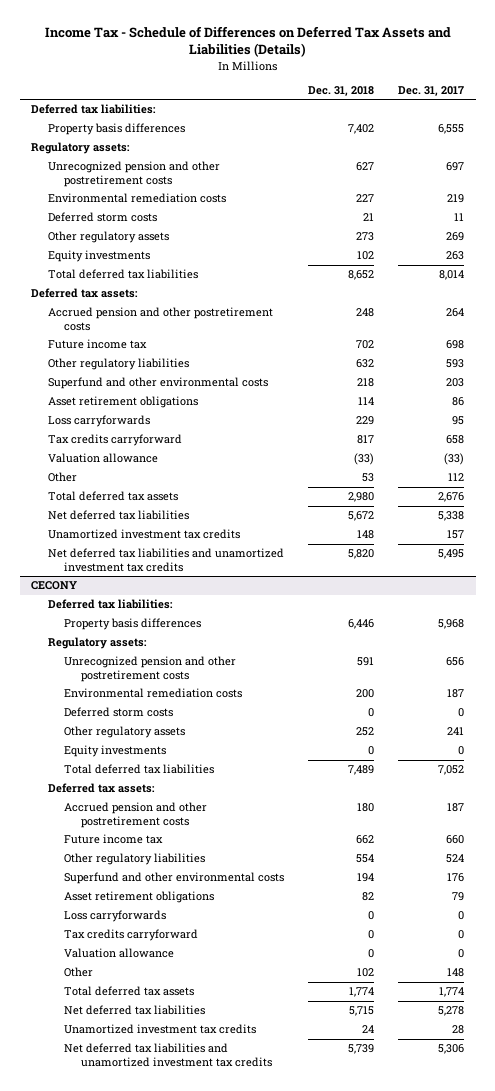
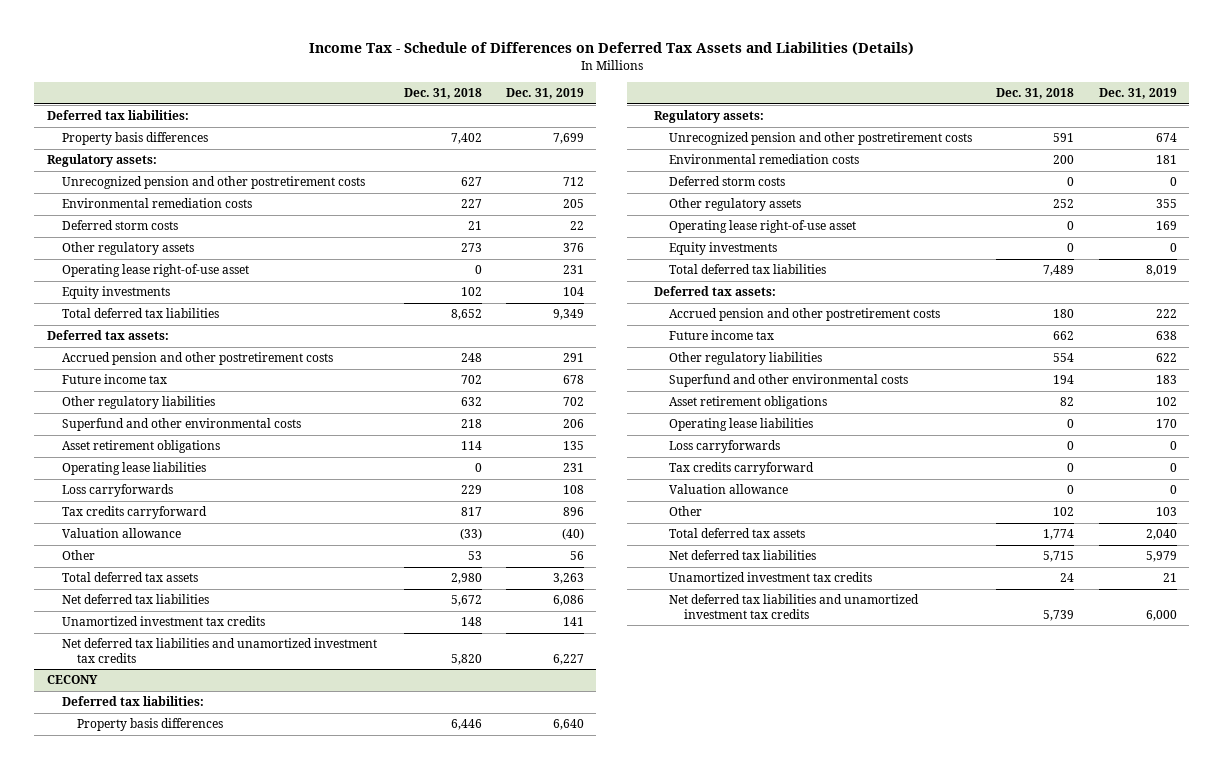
[397,86,464,97] Dec. 31, 2017 -> none
none -> [506,88,585,100] Dec. 31, 2019
none -> [61,264,249,278] Operating lease right-of-use asset
none -> [61,462,206,476] Operating lease liabilities
none -> [668,220,856,234] Operating lease right-of-use asset
none -> [668,418,813,432] Operating lease liabilities

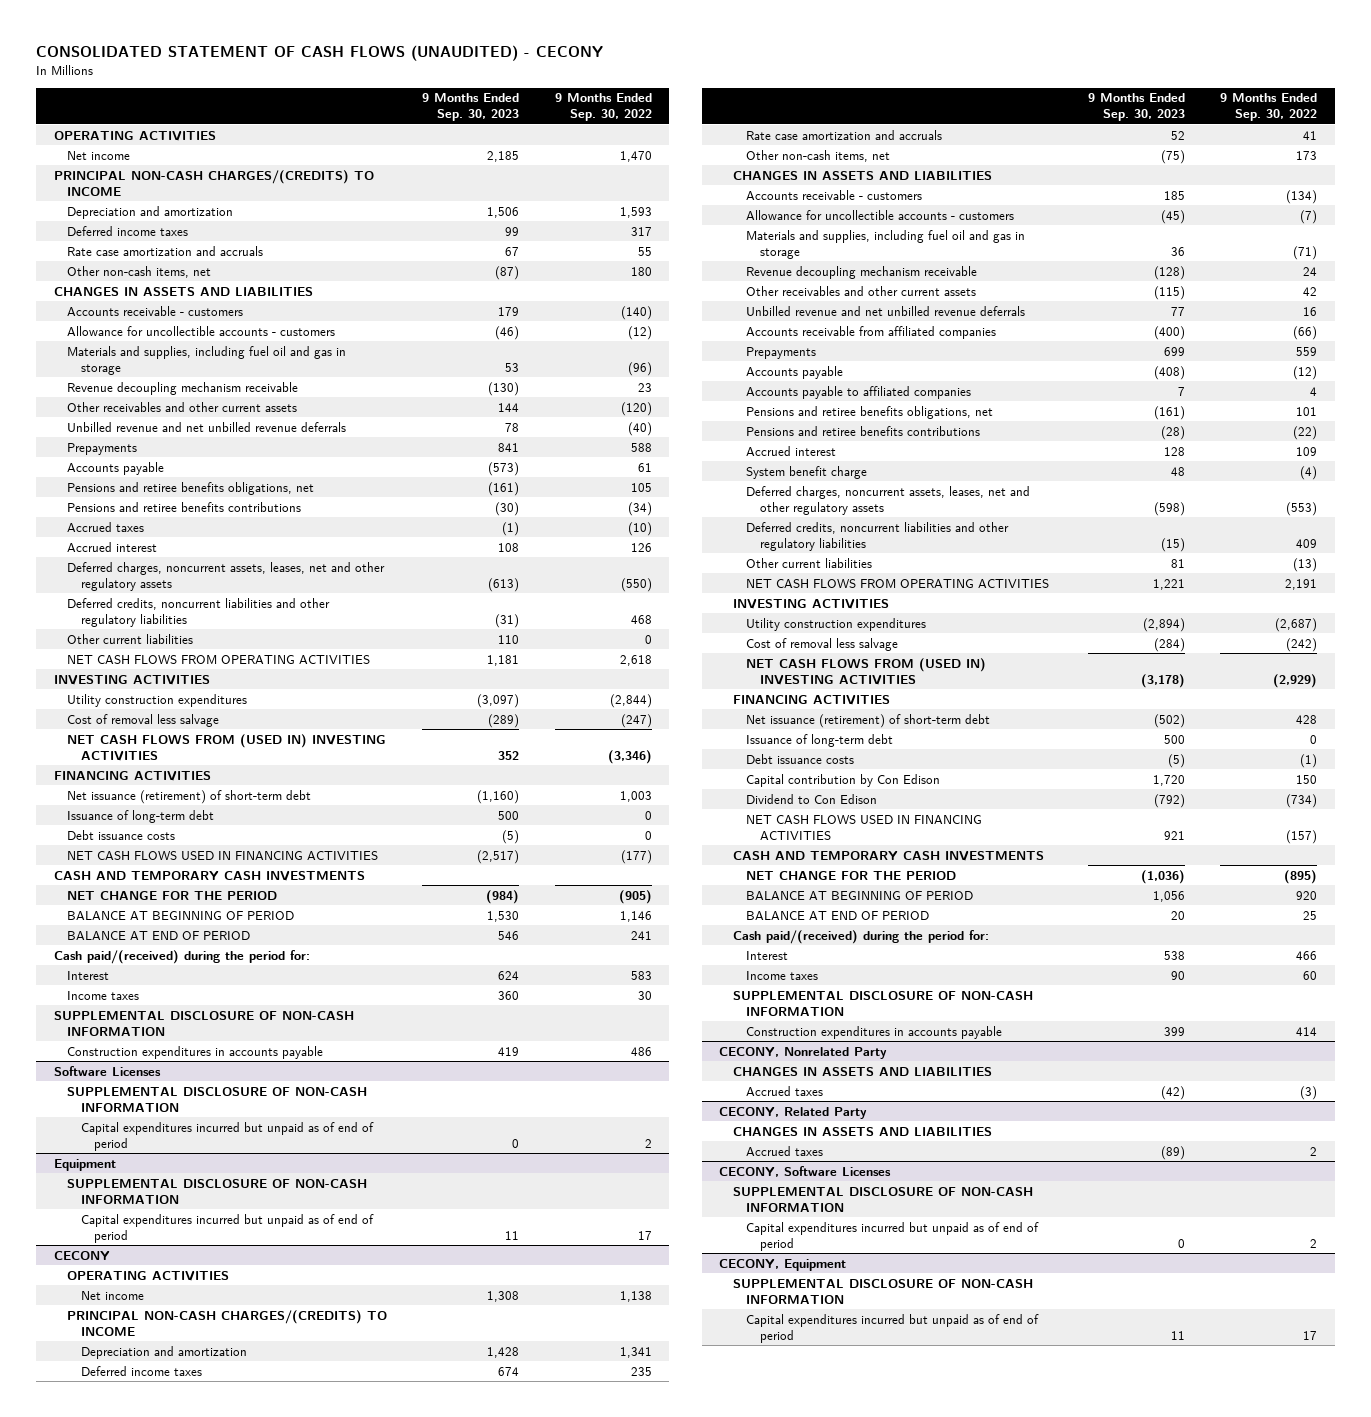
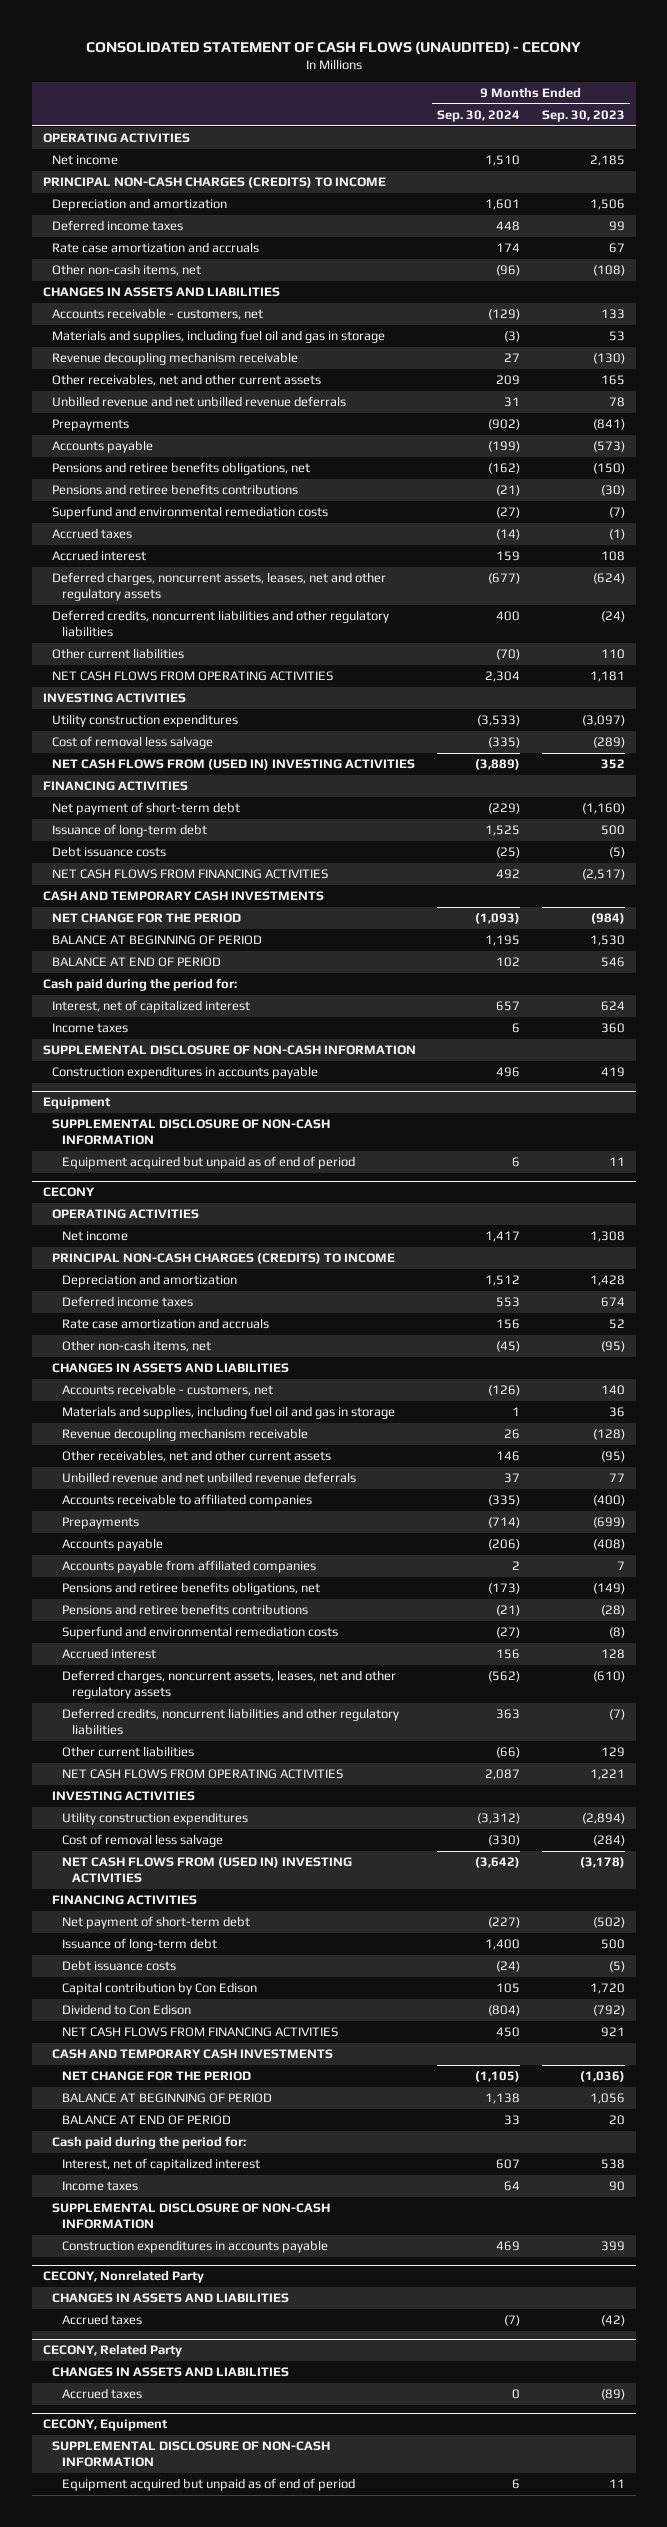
[554,93,652,122] 9 Months Ended Sep. 30, 2022 -> none
none -> [437,109,521,122] Sep. 30, 2024
[53,169,374,196] PRINCIPAL NON-CASH CHARGES/(CREDITS) TO INCOME -> [42,177,386,189] PRINCIPAL NON-CASH CHARGES (CREDITS) TO INCOME
[495,265,520,280] (87) -> [592,265,625,277] (108)
[67,325,336,336] Allowance for uncollectible accounts - customers -> none
[67,305,244,316] Accounts receivable - customers -> [52,308,264,321] Accounts receivable - customers, net
[498,306,520,316] 179 -> [600,309,625,320] 133
[67,401,298,412] Other receivables and other current assets -> [52,374,322,387] Other receivables, net and other current assets
[498,402,520,412] 144 -> [600,375,625,386] 165
[498,442,520,452] 841 -> [592,419,625,431] (841)
[488,481,520,496] (161) -> [592,463,625,475] (150)
none -> [52,506,329,520] Superfund and environmental remediation costs
[488,577,520,592] (613) -> [592,573,625,585] (624)
[495,613,520,628] (31) -> [600,611,625,623] (24)
[67,789,312,804] Net issuance (retirement) of short-term debt -> [52,802,241,816] Net payment of short-term debt
[67,850,379,860] NET CASH FLOWS USED IN FINANCING ACTIVITIES -> [52,869,329,880] NET CASH FLOWS FROM FINANCING ACTIVITIES
[53,949,310,964] Cash paid/(received) during the period for: -> [42,978,237,992] Cash paid during the period for:
[67,970,110,980] Interest -> [52,1000,251,1014] Interest, net of capitalized interest
[53,1065,161,1076] Software Licenses -> none
[67,1086,368,1112] SUPPLEMENTAL DISCLOSURE OF NON-CASH INFORMATION -> none
[80,1121,374,1151] Capital expenditures incurred but unpaid as of end of period -> none
[80,1213,374,1243] Capital expenditures incurred but unpaid as of end of period -> [61,1156,355,1170] Equipment acquired but unpaid as of end of period
[67,1309,388,1336] PRINCIPAL NON-CASH CHARGES/(CREDITS) TO INCOME -> [52,1253,396,1265] PRINCIPAL NON-CASH CHARGES (CREDITS) TO INCOME
[1161,149,1186,164] (75) -> [600,1341,625,1353] (95)
[746,209,1015,220] Allowance for uncollectible accounts - customers -> none
[746,189,923,200] Accounts receivable - customers -> [61,1384,273,1397] Accounts receivable - customers, net
[1164,190,1186,200] 185 -> [600,1385,625,1396] 140
[746,285,977,296] Other receivables and other current assets -> [61,1450,331,1463] Other receivables, net and other current assets
[1154,285,1186,300] (115) -> [600,1451,625,1463] (95)
[746,325,997,339] Accounts receivable from affiliated companies -> [61,1494,312,1508] Accounts receivable to affiliated companies
[1164,346,1186,356] 699 -> [592,1517,625,1529] (699)
[746,385,972,399] Accounts payable to affiliated companies -> [61,1560,316,1574] Accounts payable from affiliated companies
[1154,405,1186,420] (161) -> [592,1583,625,1595] (149)
none -> [61,1626,338,1640] Superfund and environmental remediation costs
[746,465,868,479] System benefit charge -> none
[1154,501,1186,516] (598) -> [592,1671,625,1683] (610)
[1161,537,1186,552] (15) -> [608,1709,625,1721] (7)
[1171,558,1186,568] 81 -> [600,1747,625,1758] 129
[746,713,991,728] Net issuance (retirement) of short-term debt -> [61,1916,250,1930] Net payment of short-term debt
[746,814,983,840] NET CASH FLOWS USED IN FINANCING ACTIVITIES -> [61,2027,338,2038] NET CASH FLOWS FROM FINANCING ACTIVITIES
[732,929,989,944] Cash paid/(received) during the period for: -> [52,2136,247,2150] Cash paid during the period for:
[746,950,789,960] Interest -> [61,2158,260,2172] Interest, net of capitalized interest
[719,1165,892,1177] CECONY, Software Licenses -> none
[732,1186,1033,1212] SUPPLEMENTAL DISCLOSURE OF NON-CASH INFORMATION -> none
[746,1221,1040,1251] Capital expenditures incurred but unpaid as of end of period -> none
[746,1313,1040,1343] Capital expenditures incurred but unpaid as of end of period -> [61,2478,355,2492] Equipment acquired but unpaid as of end of period

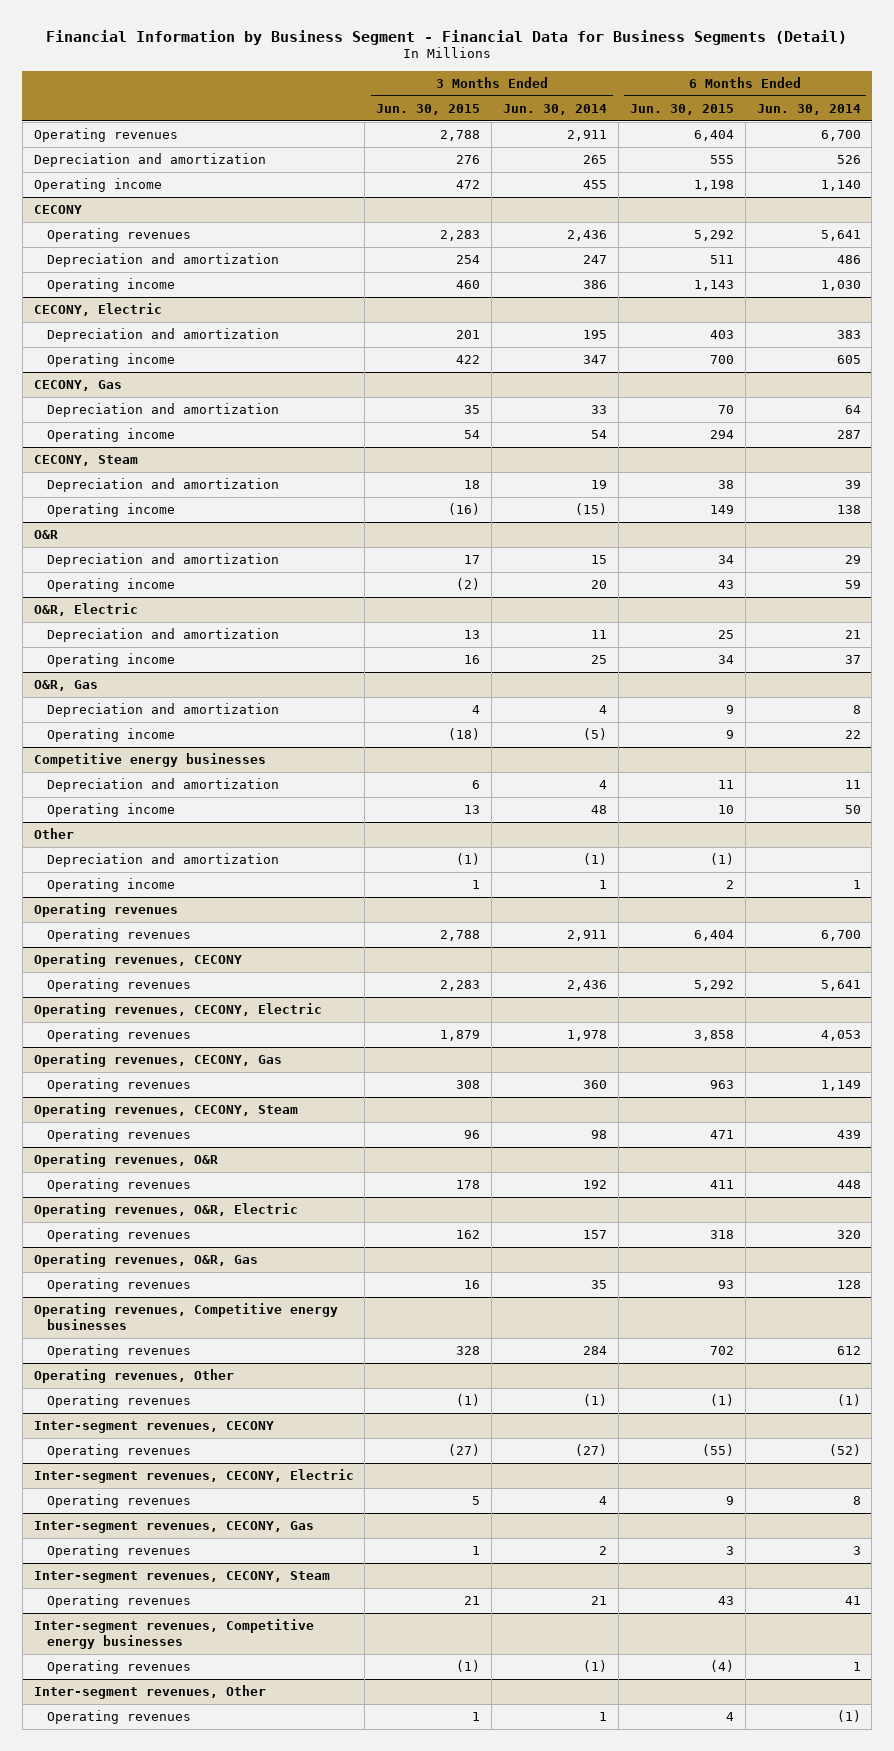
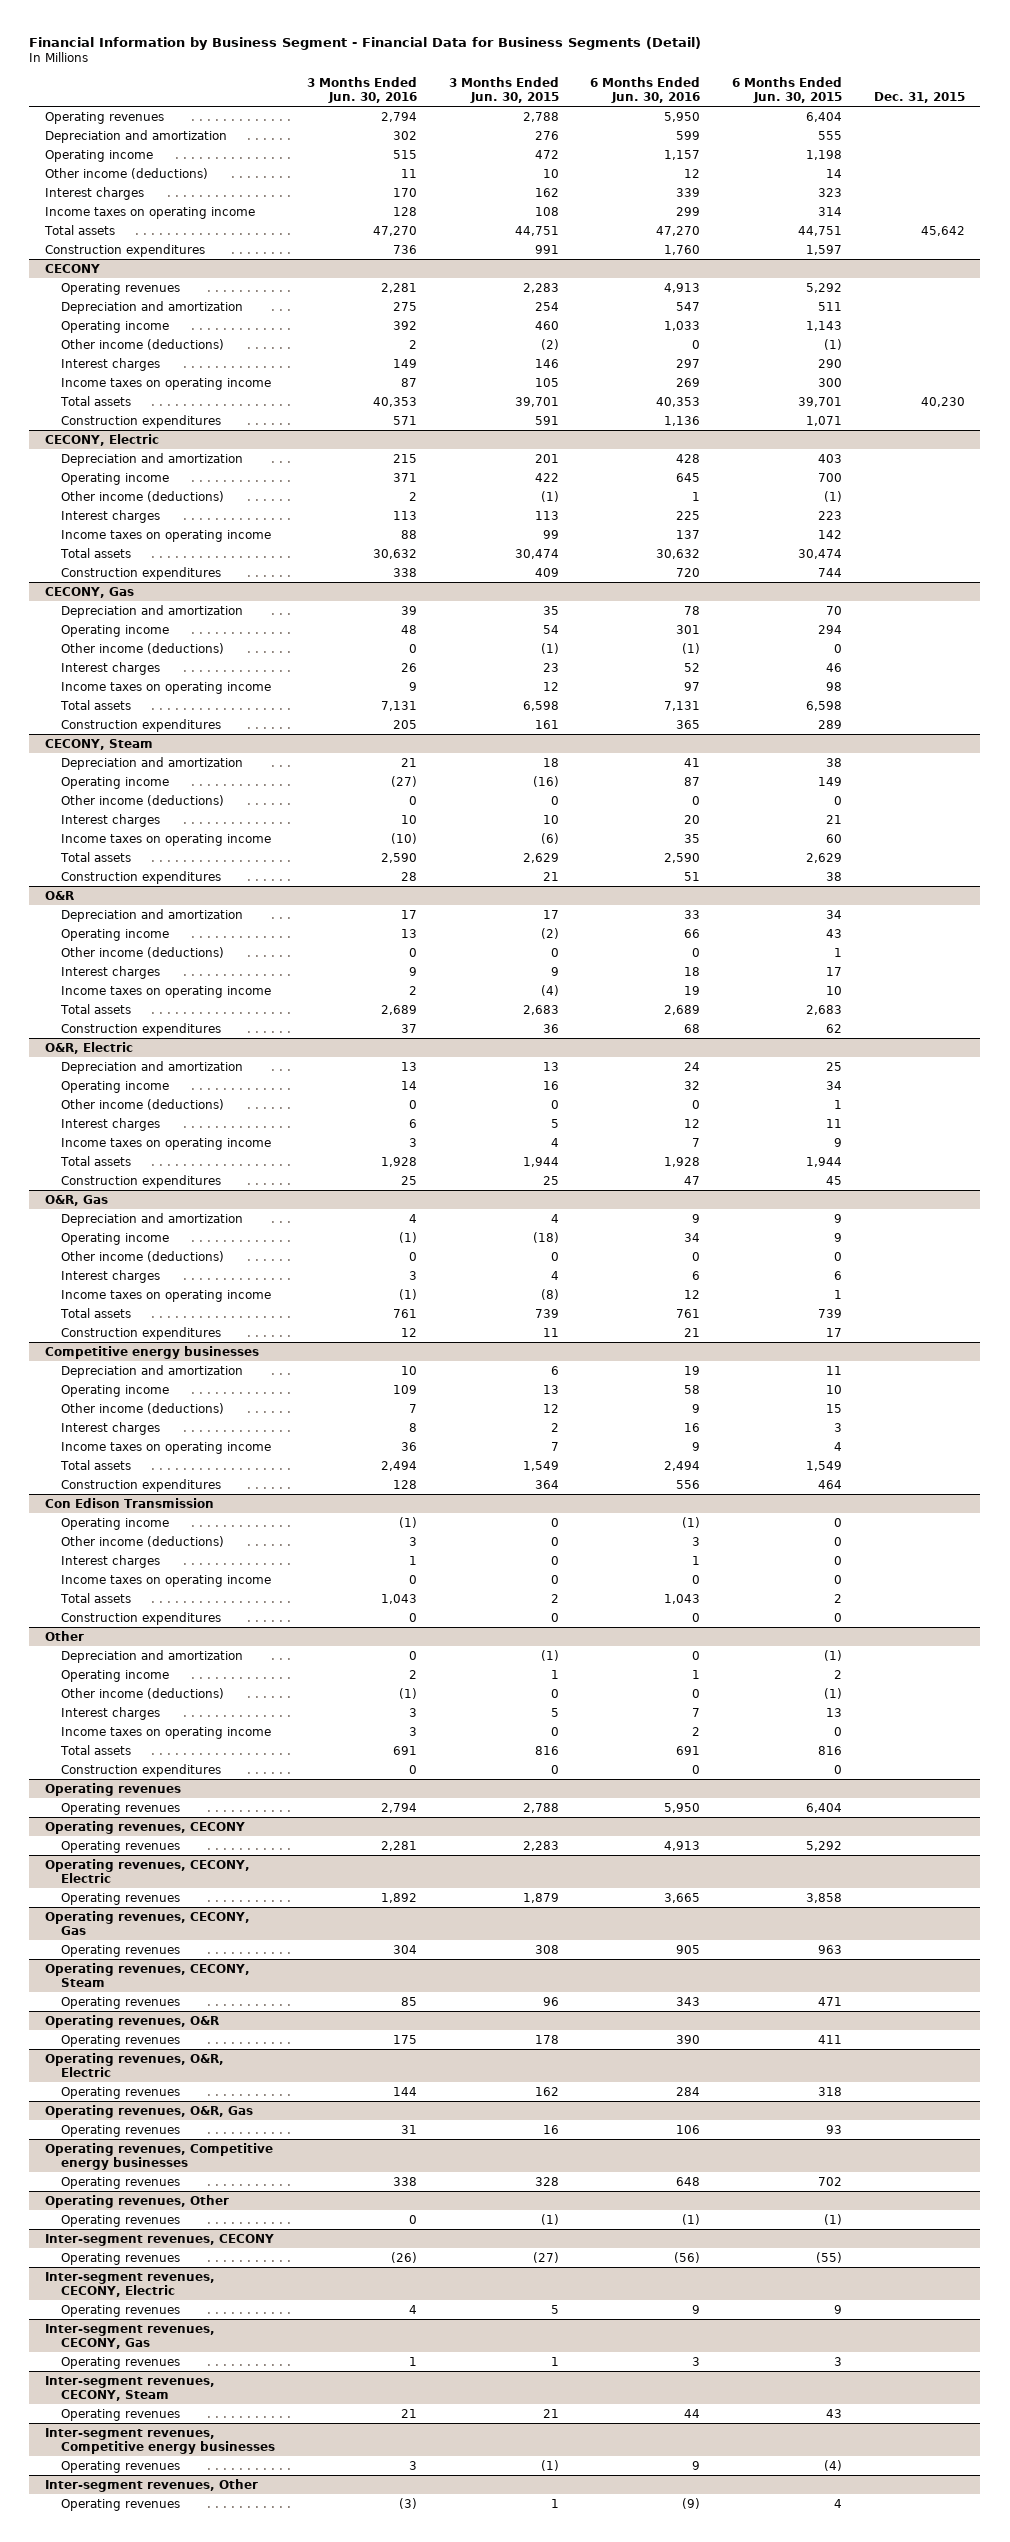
[503,103,608,115] Jun. 30, 2014 -> none
[756,103,861,115] Jun. 30, 2014 -> none
none -> [306,76,417,103] 3 Months Ended Jun. 30, 2016
none -> [590,76,701,103] 6 Months Ended Jun. 30, 2016
none -> [873,91,965,103] Dec. 31, 2015
none -> [44,167,208,179] Other income (deductions)
none -> [44,186,144,200] Interest charges
none -> [44,206,255,219] Income taxes on operating income
none -> [43,224,115,235] Total assets
none -> [44,243,205,257] Construction expenditures
none -> [61,338,225,350] Other income (deductions)
none -> [61,357,161,371] Interest charges
none -> [61,377,272,390] Income taxes on operating income
none -> [60,395,132,406] Total assets
none -> [61,414,222,428] Construction expenditures
none -> [61,490,225,502] Other income (deductions)
none -> [61,509,161,523] Interest charges
none -> [61,529,272,542] Income taxes on operating income
none -> [60,547,132,558] Total assets
none -> [61,566,222,580] Construction expenditures
none -> [61,642,225,654] Other income (deductions)
none -> [61,661,161,675] Interest charges
none -> [61,681,272,694] Income taxes on operating income
none -> [60,699,132,710] Total assets
none -> [61,718,222,732] Construction expenditures
none -> [61,794,225,806] Other income (deductions)
none -> [61,813,161,827] Interest charges
none -> [61,833,272,846] Income taxes on operating income
none -> [60,851,132,862] Total assets
none -> [61,870,222,884] Construction expenditures
none -> [61,946,225,958] Other income (deductions)
none -> [61,965,161,979] Interest charges
none -> [61,985,272,998] Income taxes on operating income
none -> [60,1003,132,1014] Total assets
none -> [61,1022,222,1036] Construction expenditures
none -> [61,1098,225,1110] Other income (deductions)
none -> [61,1117,161,1131] Interest charges
none -> [61,1137,272,1150] Income taxes on operating income
none -> [60,1155,132,1166] Total assets
none -> [61,1174,222,1188] Construction expenditures
none -> [61,1250,225,1262] Other income (deductions)
none -> [61,1269,161,1283] Interest charges
none -> [61,1289,272,1302] Income taxes on operating income
none -> [60,1307,132,1318] Total assets
none -> [61,1326,222,1340] Construction expenditures
none -> [61,1402,225,1414] Other income (deductions)
none -> [61,1421,161,1435] Interest charges
none -> [61,1441,272,1454] Income taxes on operating income
none -> [60,1459,132,1470] Total assets
none -> [61,1478,222,1492] Construction expenditures
none -> [44,1497,214,1508] Con Edison Transmission
none -> [61,1517,170,1530] Operating income
none -> [61,1535,225,1547] Other income (deductions)
none -> [61,1554,161,1568] Interest charges
none -> [61,1574,272,1587] Income taxes on operating income
none -> [60,1592,132,1603] Total assets
none -> [61,1611,222,1625] Construction expenditures
none -> [61,1687,225,1699] Other income (deductions)
none -> [61,1706,161,1720] Interest charges
none -> [61,1726,272,1739] Income taxes on operating income
none -> [60,1744,132,1755] Total assets
none -> [61,1763,222,1777] Construction expenditures

